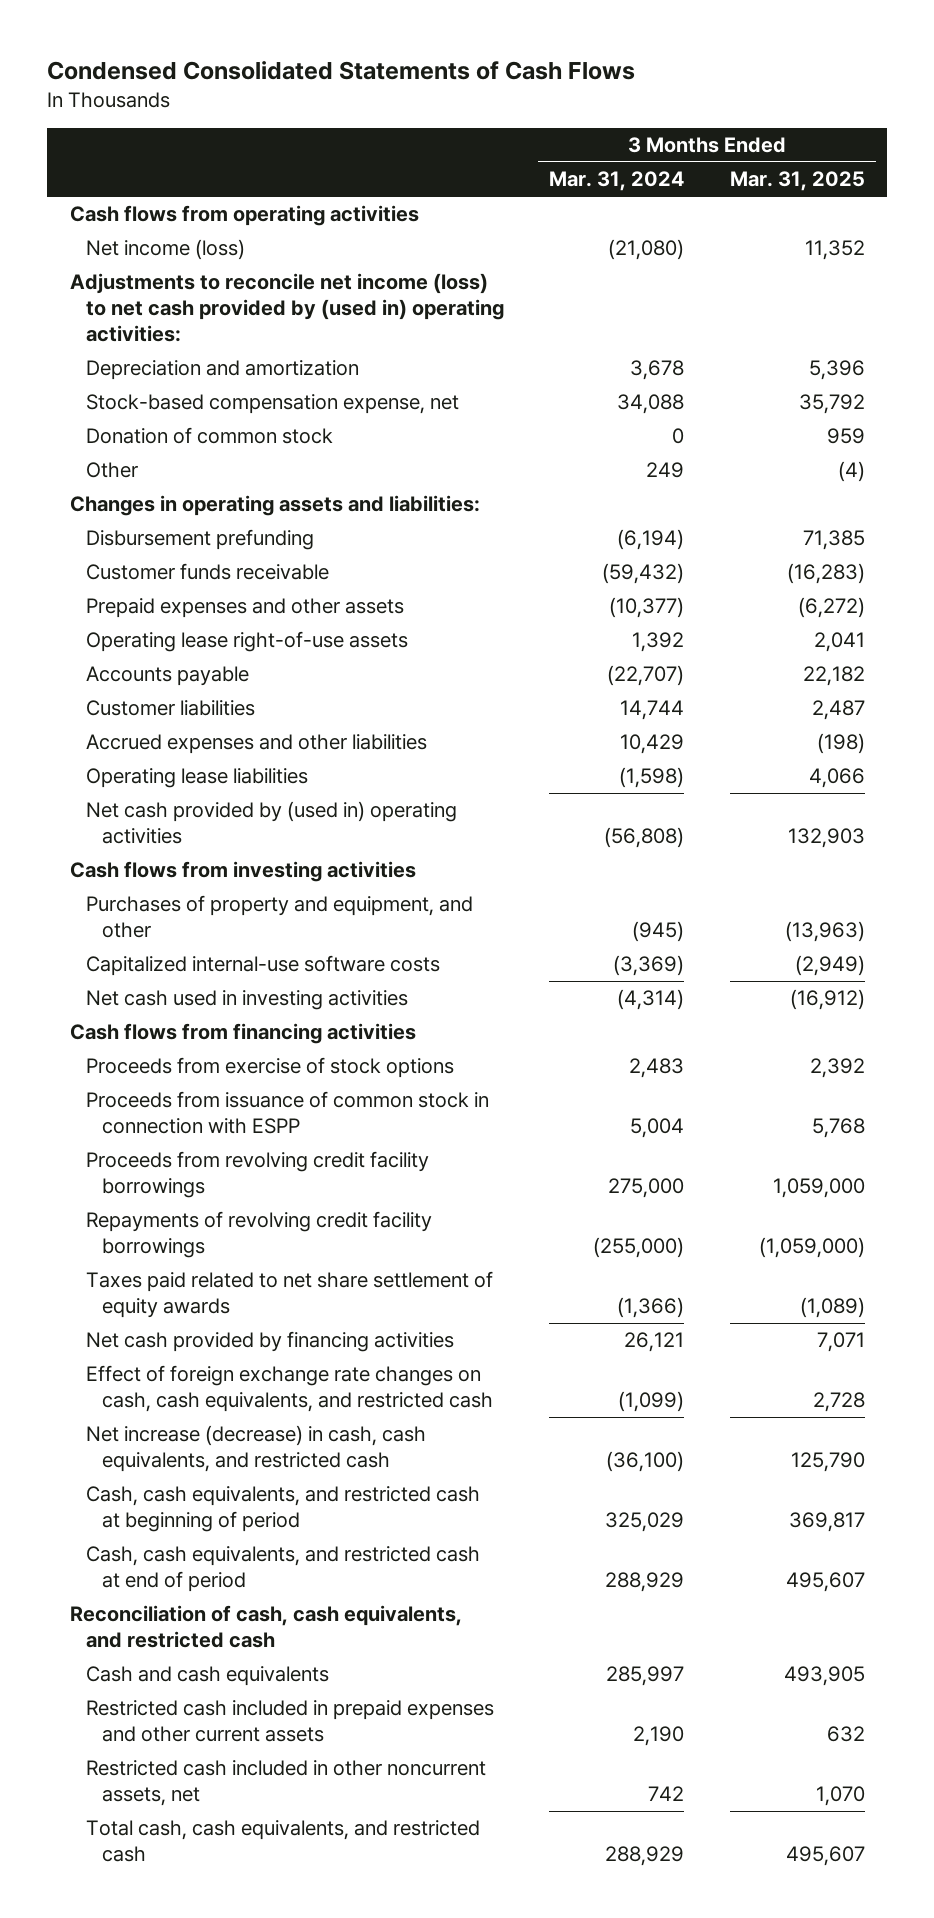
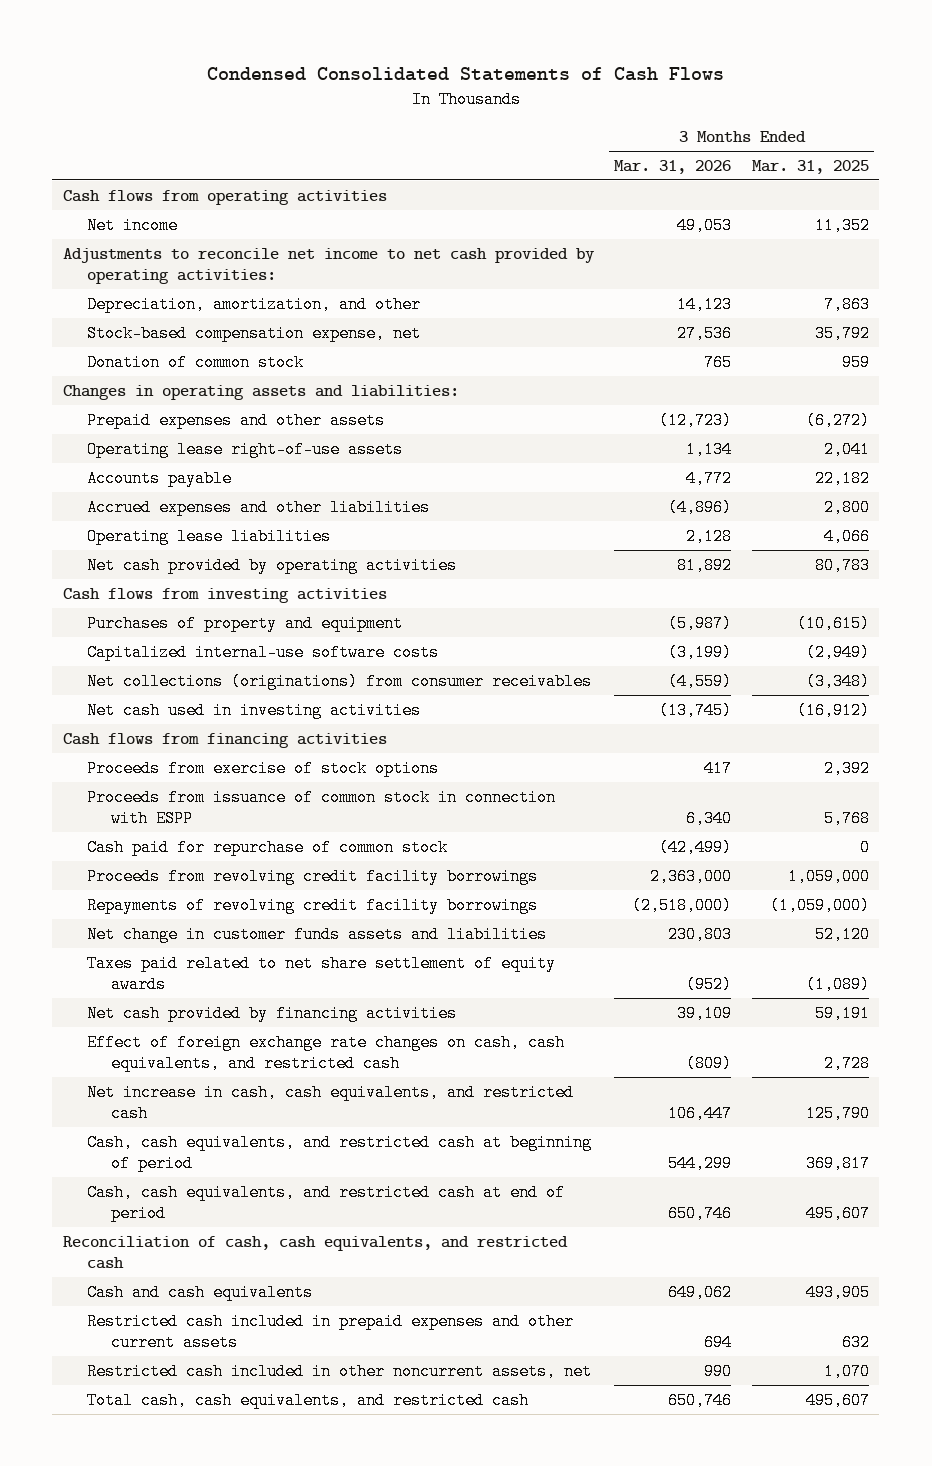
[549,171,685,192] Mar. 31, 2024 -> none
none -> [614,159,732,174] Mar. 31, 2026
[85,239,245,261] Net income (loss) -> [86,216,178,234] Net income
[69,273,504,343] Adjustments to reconcile net income (loss) to net cash provided by (used in) operating activities: -> [62,247,595,285] Adjustments to reconcile net income to net cash provided by operating activities:
[85,360,359,381] Depreciation and amortization -> [86,295,421,313] Depreciation, amortization, and other
[808,360,865,381] 5,396 -> [824,295,871,313] 7,863
[85,462,138,479] Other -> none
[85,529,314,551] Disbursement prefunding -> none
[85,563,329,581] Customer funds receivable -> none
[85,700,255,717] Customer liabilities -> none
[816,733,865,755] (198) -> [824,498,871,516] 2,800
[85,801,457,845] Net cash provided by (used in) operating activities -> [86,556,457,574] Net cash provided by operating activities
[787,828,865,849] 132,903 -> [815,556,871,574] 80,783
[85,895,473,939] Purchases of property and equipment, and other -> [86,614,403,632] Purchases of property and equipment
[784,921,865,943] (13,963) -> [797,614,871,632] (10,615)
none -> [86,672,592,690] Net collections (originations) from consumer receivables
none -> [86,838,448,856] Cash paid for repurchase of common stock
none -> [86,925,547,943] Net change in customer funds assets and liabilities
[816,1332,865,1353] 7,071 -> [815,1004,871,1022] 59,191
[85,1425,426,1473] Net increase (decrease) in cash, cash equivalents, and restricted cash -> [86,1083,574,1123] Net increase in cash, cash equivalents, and restricted cash

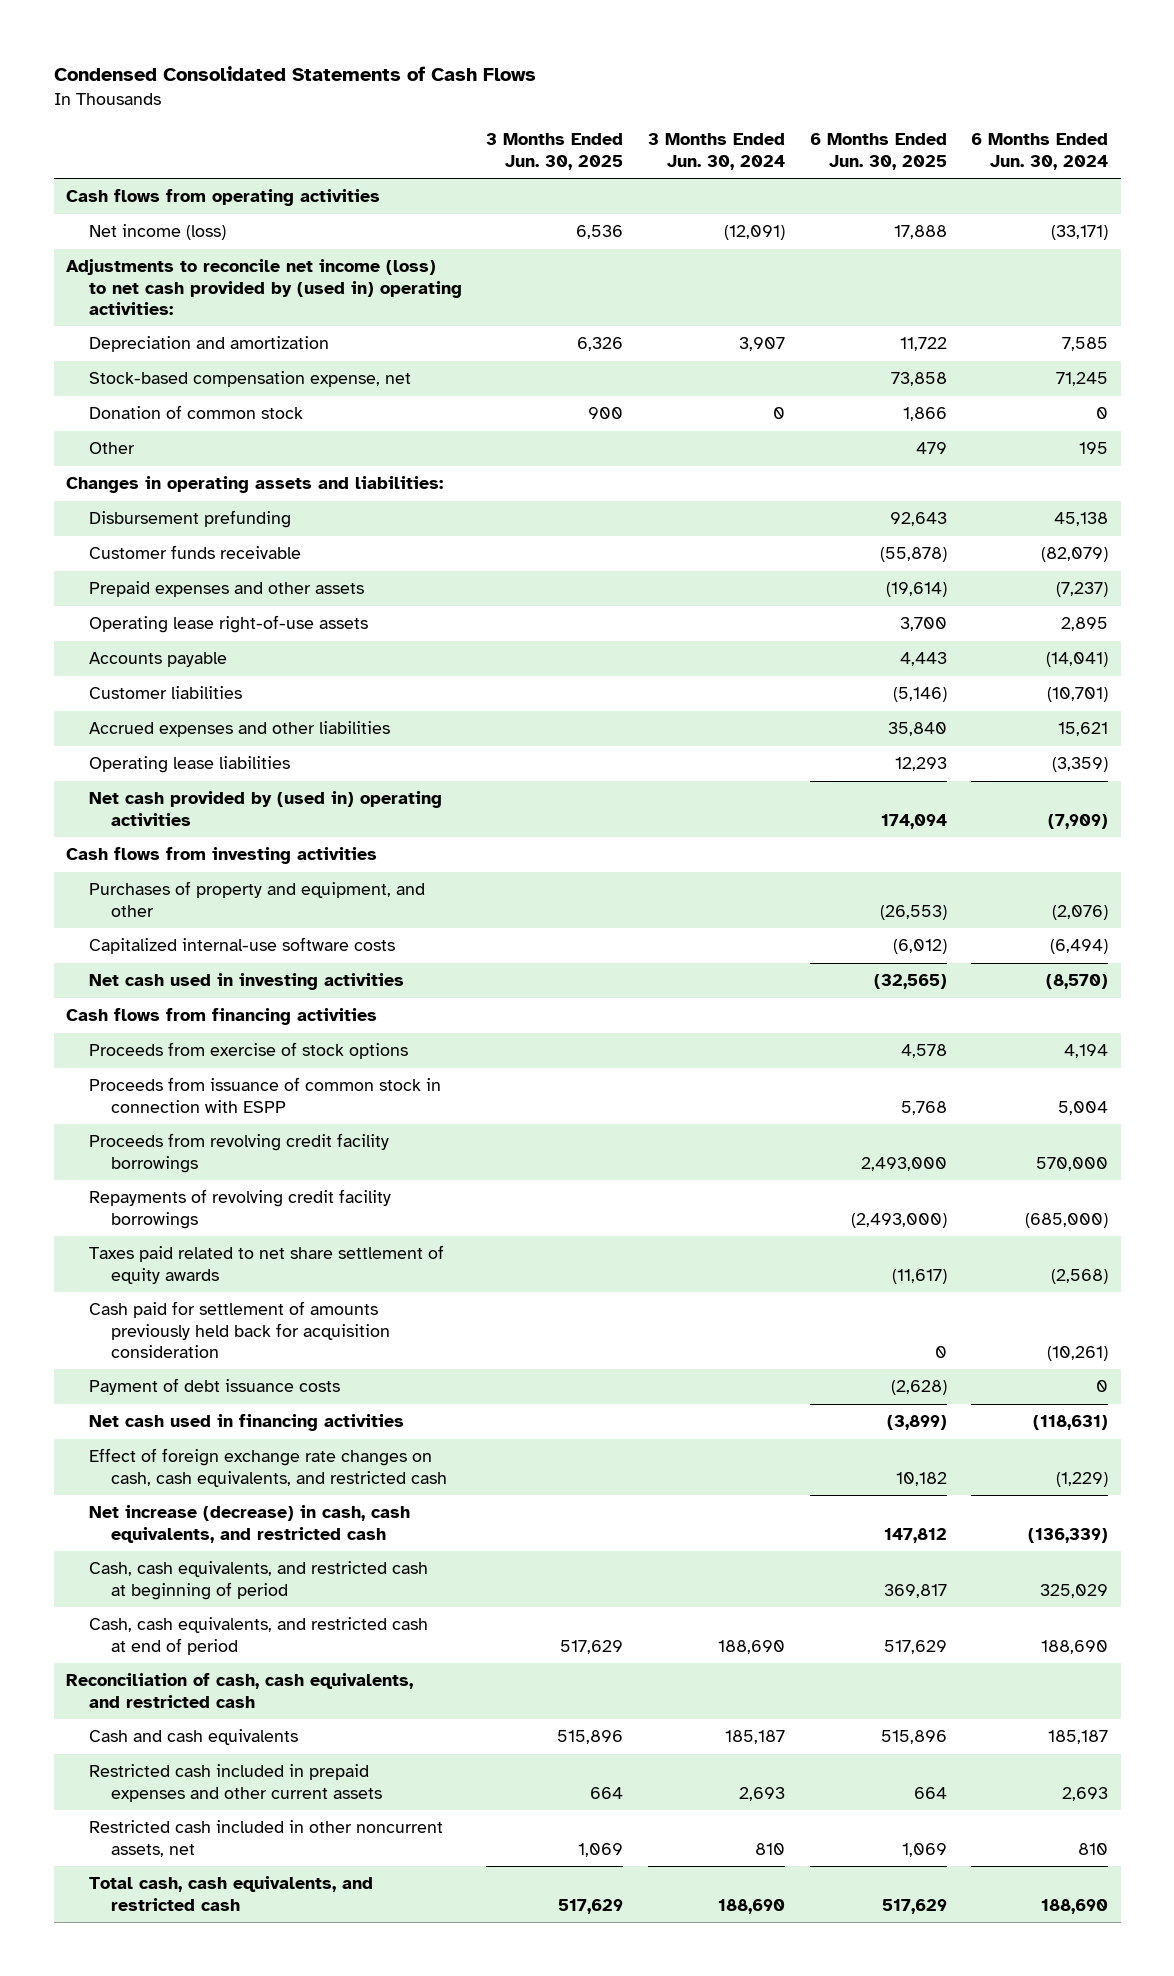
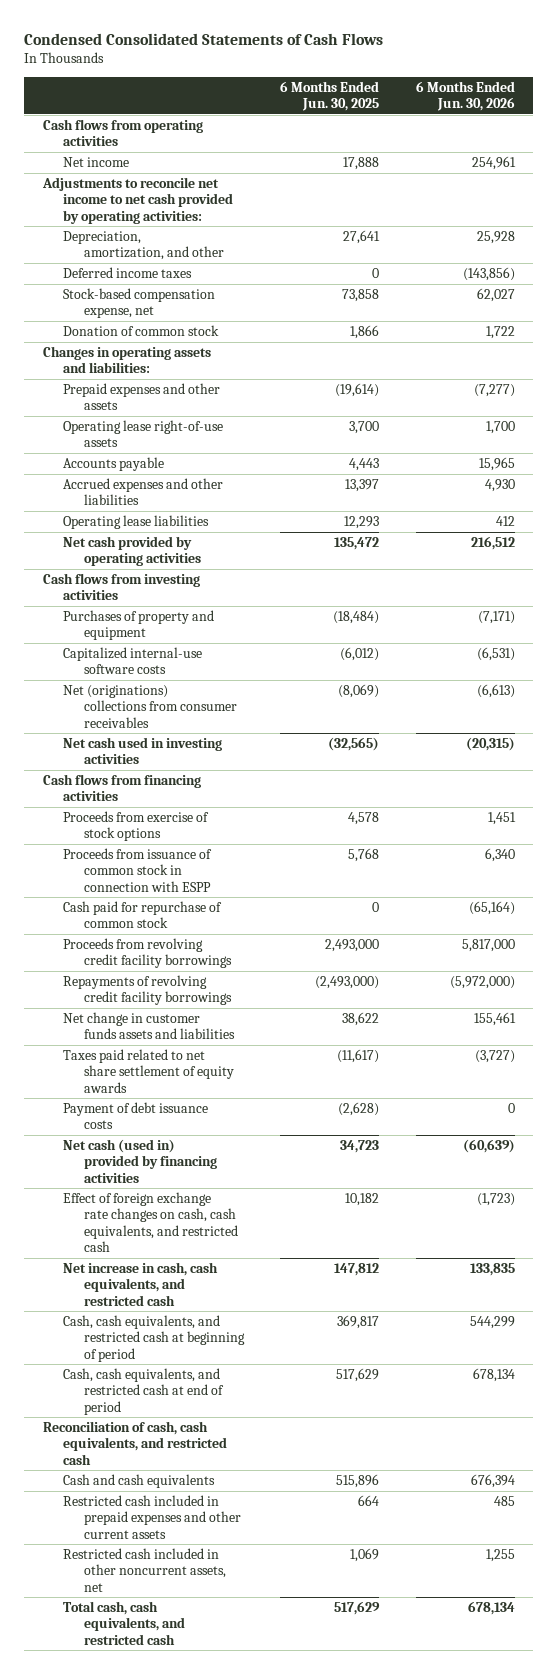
[486,133,624,170] 3 Months Ended Jun. 30, 2025 -> none
[647,133,785,170] 3 Months Ended Jun. 30, 2024 -> none
[971,133,1109,170] 6 Months Ended Jun. 30, 2024 -> none
none -> [415,80,515,112] 6 Months Ended Jun. 30, 2026
[88,224,226,241] Net income (loss) -> [63,156,130,167] Net income
[66,259,462,316] Adjustments to reconcile net income (loss) to net cash provided by (used in) operating activities: -> [41,176,234,224] Adjustments to reconcile net income to net cash provided by operating activities:
[88,336,329,353] Depreciation and amortization -> [63,230,224,261] Depreciation, amortization, and other
[899,337,947,352] 11,722 -> [343,229,381,244] 27,641
none -> [63,266,193,278] Deferred income taxes
[88,442,135,455] Other -> none
[88,510,291,529] Disbursement prefunding -> none
[88,545,301,560] Customer funds receivable -> none
[88,686,242,700] Customer liabilities -> none
[887,722,947,737] 35,840 -> [345,478,380,492] 13,397
[88,791,442,826] Net cash provided by (used in) operating activities -> [63,535,201,567] Net cash provided by operating activities
[880,813,947,829] 174,094 -> [334,536,380,550] 135,472
[88,881,425,917] Purchases of property and equipment, and other -> [63,609,215,641] Purchases of property and equipment
[879,904,947,920] (26,553) -> [333,610,380,624] (18,484)
none -> [63,684,237,728] Net (originations) collections from consumer receivables
none -> [63,900,223,929] Cash paid for repurchase of common stock
none -> [63,1011,235,1040] Net change in customer funds assets and liabilities
[88,1301,391,1359] Cash paid for settlement of amounts previously held back for acquisition consideration -> none
[88,1414,404,1432] Net cash used in financing activities -> [63,1138,217,1183] Net cash (used in) provided by financing activities
[886,1415,947,1431] (3,899) -> [340,1139,380,1153] 34,723
[88,1505,410,1543] Net increase (decrease) in cash, cash equivalents, and restricted cash -> [63,1261,219,1306] Net increase in cash, cash equivalents, and restricted cash

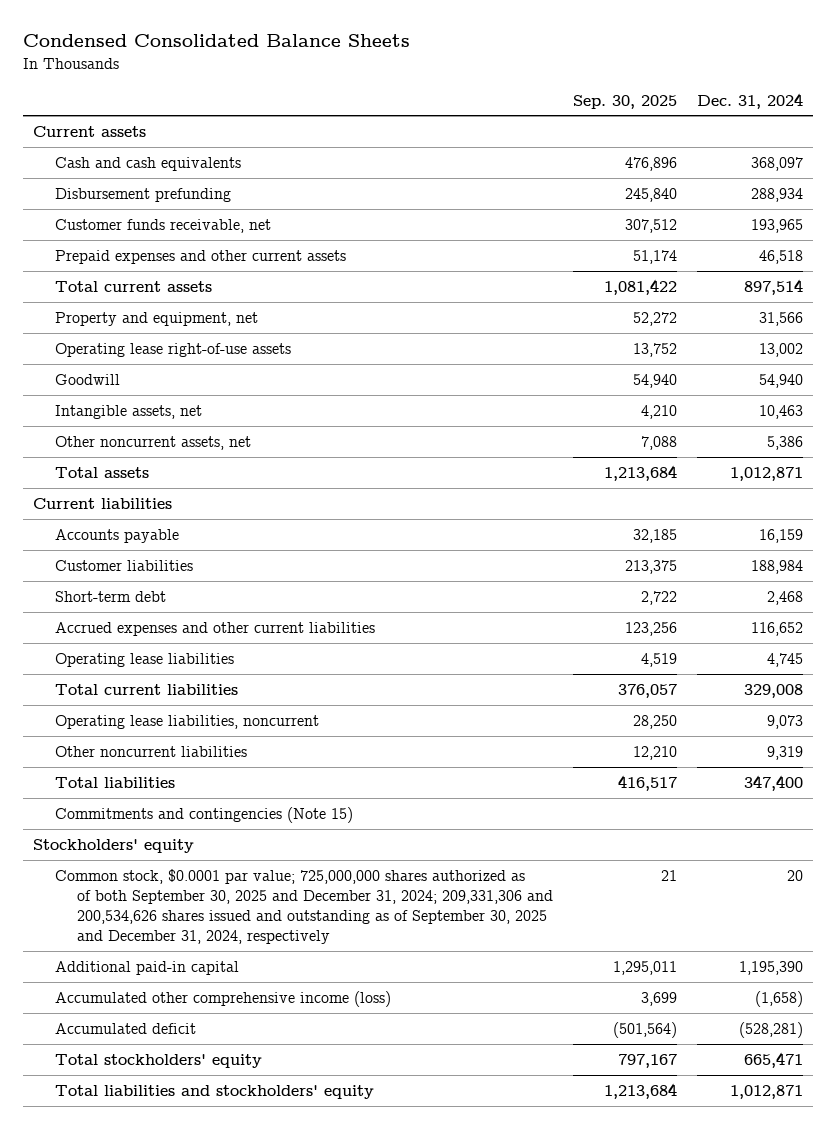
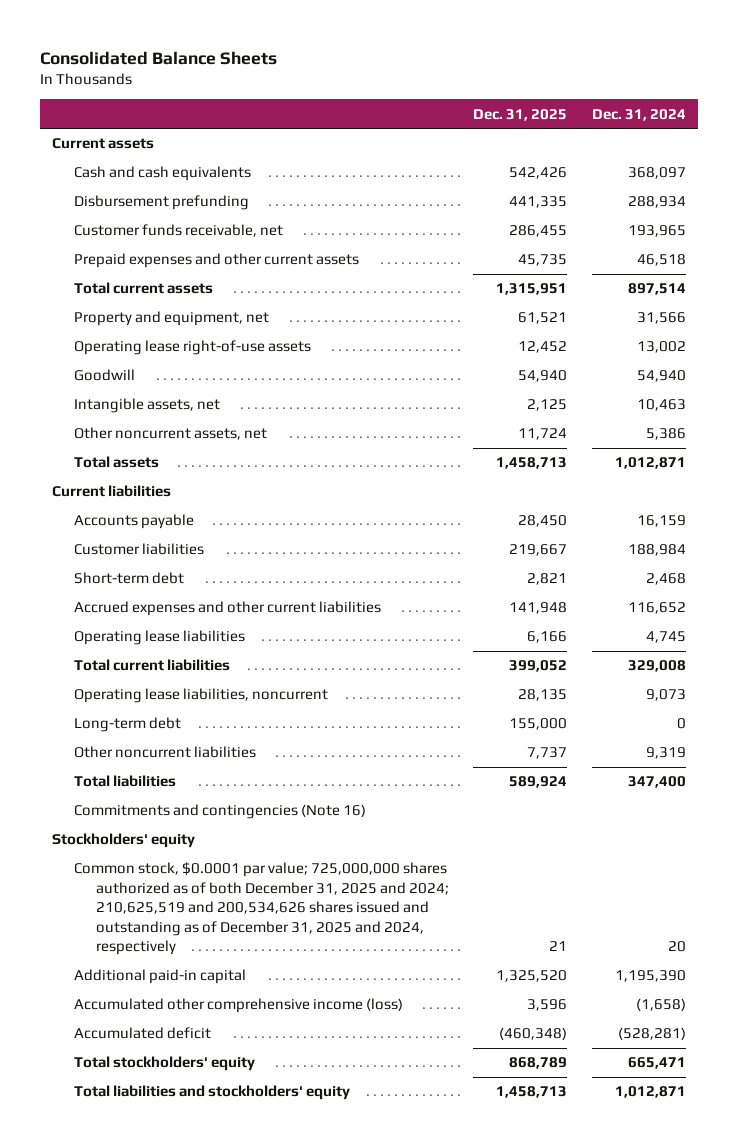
[22,34,410,48] Condensed Consolidated Balance Sheets -> [39,50,277,65] Consolidated Balance Sheets
[572,94,677,109] Sep. 30, 2025 -> none
none -> [473,108,568,121] Dec. 31, 2025
none -> [73,717,181,733] Long-term debt
[54,806,353,823] Commitments and contingencies (Note 15) -> [73,804,366,820] Commitments and contingencies (Note 16)
[54,868,553,945] Common stock, $0.0001 par value; 725,000,000 shares authorized as of both September 30, 2025 and December 31, 2024; 209,331,306 and 200,534,626 shares issued and outstanding as of September 30, 2025 and December 31, 2024, respectively -> [73,862,449,956] Common stock, $0.0001 par value; 725,000,000 shares authorized as of both December 31, 2025 and 2024; 210,625,519 and 200,534,626 shares issued and outstanding as of December 31, 2025 and 2024, respectively

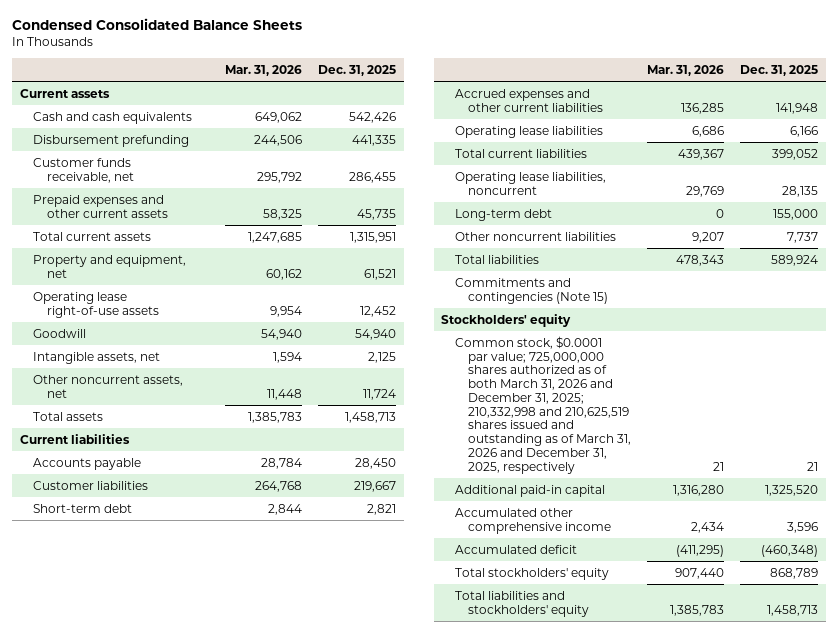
[39,50,277,65] Consolidated Balance Sheets -> [11,18,302,31] Condensed Consolidated Balance Sheets
[591,108,686,121] Dec. 31, 2024 -> none
none -> [225,64,303,76] Mar. 31, 2026
[73,804,366,820] Commitments and contingencies (Note 16) -> [454,277,609,304] Commitments and contingencies (Note 15)
[73,862,449,956] Common stock, $0.0001 par value; 725,000,000 shares authorized as of both December 31, 2025 and 2024; 210,625,519 and 200,534,626 shares issued and outstanding as of December 31, 2025 and 2024, respectively -> [454,335,632,474] Common stock, $0.0001 par value; 725,000,000 shares authorized as of both March 31, 2026 and December 31, 2025; 210,332,998 and 210,625,519 shares issued and outstanding as of March 31, 2026 and December 31, 2025, respectively
[73,998,403,1014] Accumulated other comprehensive income (loss) -> [454,507,612,534] Accumulated other comprehensive income

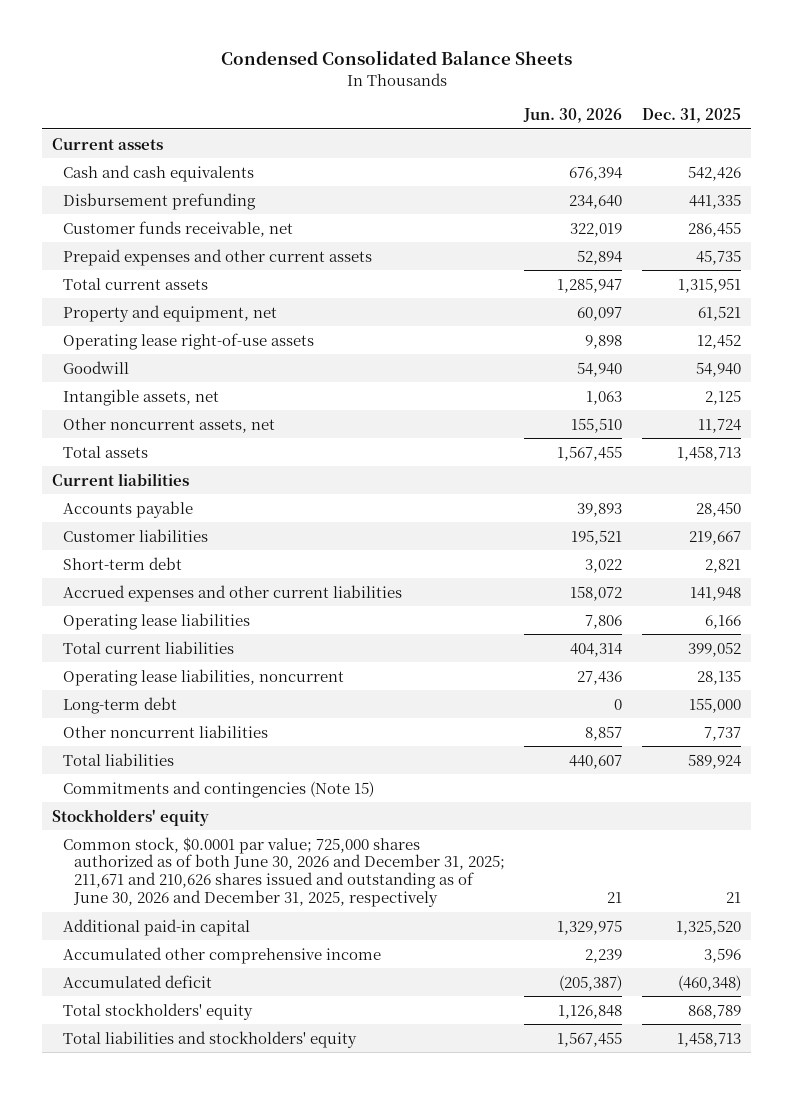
[225,64,303,76] Mar. 31, 2026 -> none
none -> [523,108,623,124] Jun. 30, 2026
[454,335,632,474] Common stock, $0.0001 par value; 725,000,000 shares authorized as of both March 31, 2026 and December 31, 2025; 210,332,998 and 210,625,519 shares issued and outstanding as of March 31, 2026 and December 31, 2025, respectively -> [62,836,505,908] Common stock, $0.0001 par value; 725,000 shares authorized as of both June 30, 2026 and December 31, 2025; 211,671 and 210,626 shares issued and outstanding as of June 30, 2026 and December 31, 2025, respectively

